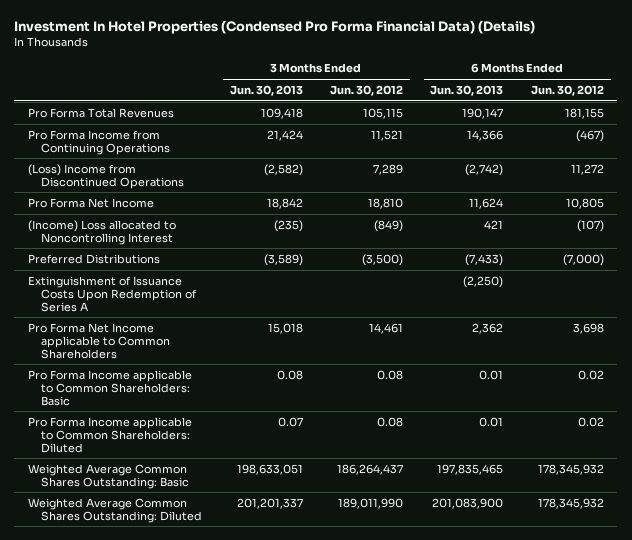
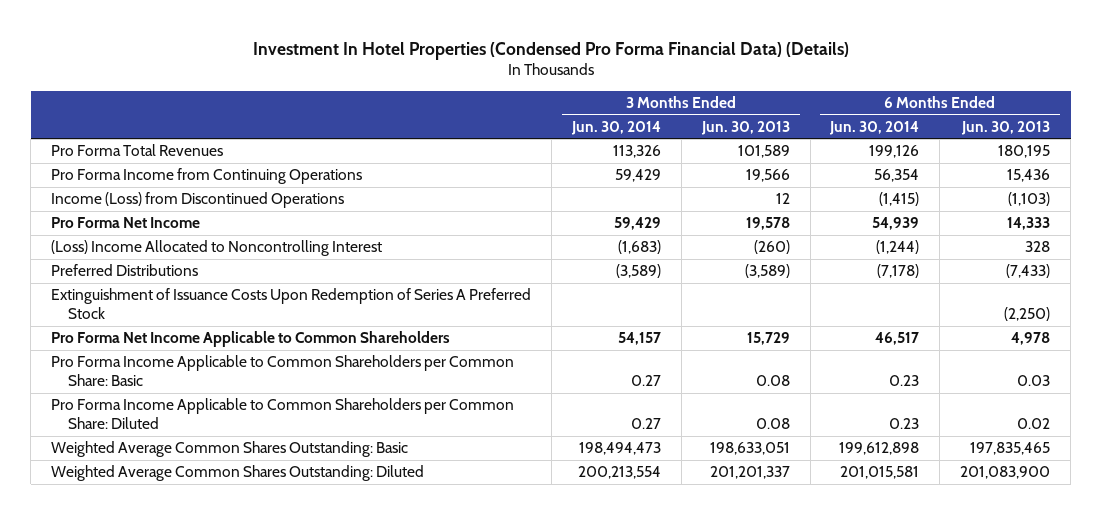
[330,85,404,97] Jun. 30, 2012 -> none
[530,85,604,97] Jun. 30, 2012 -> none
none -> [570,120,661,135] Jun. 30, 2014
none -> [829,120,920,135] Jun. 30, 2014
[260,107,303,119] 109,418 -> [737,145,790,159] 101,589
[462,107,504,119] 190,147 -> [998,145,1051,159] 180,195
[266,129,303,141] 21,424 -> [745,169,790,183] 19,566
[467,129,504,141] 14,366 -> [1007,169,1051,183] 15,436
[27,163,185,189] (Loss) Income from Discontinued Operations -> [51,192,345,209] Income (Loss) from Discontinued Operations
[263,163,303,176] (2,582) -> [775,193,790,205] 12
[465,163,504,176] (2,742) -> [1008,192,1051,207] (1,103)
[266,197,303,209] 18,842 -> [745,217,790,231] 19,578
[469,197,504,209] 11,624 -> [1007,217,1051,231] 14,333
[27,219,176,245] (Income) Loss allocated to Noncontrolling Interest -> [51,240,383,257] (Loss) Income Allocated to Noncontrolling Interest
[273,219,303,232] (235) -> [753,240,790,255] (260)
[484,219,504,229] 421 -> [1025,241,1051,253] 328
[27,275,198,312] Extinguishment of Issuance Costs Upon Redemption of Series A -> [51,288,532,320] Extinguishment of Issuance Costs Upon Redemption of Series A Preferred Stock
[27,322,171,359] Pro Forma Net Income applicable to Common Shareholders -> [51,331,451,348] Pro Forma Net Income Applicable to Common Shareholders
[267,322,303,334] 15,018 -> [746,332,790,346] 15,729
[472,322,504,334] 2,362 -> [1011,332,1051,346] 4,978
[27,369,192,406] Pro Forma Income applicable to Common Shareholders: Basic -> [51,355,515,387] Pro Forma Income Applicable to Common Shareholders per Common Share: Basic
[479,369,504,380] 0.01 -> [1017,375,1051,387] 0.03
[27,416,192,453] Pro Forma Income applicable to Common Shareholders: Diluted -> [51,398,515,430] Pro Forma Income Applicable to Common Shareholders per Common Share: Diluted
[277,416,303,427] 0.07 -> [755,418,790,430] 0.08
[479,416,504,427] 0.01 -> [1017,418,1051,430] 0.02

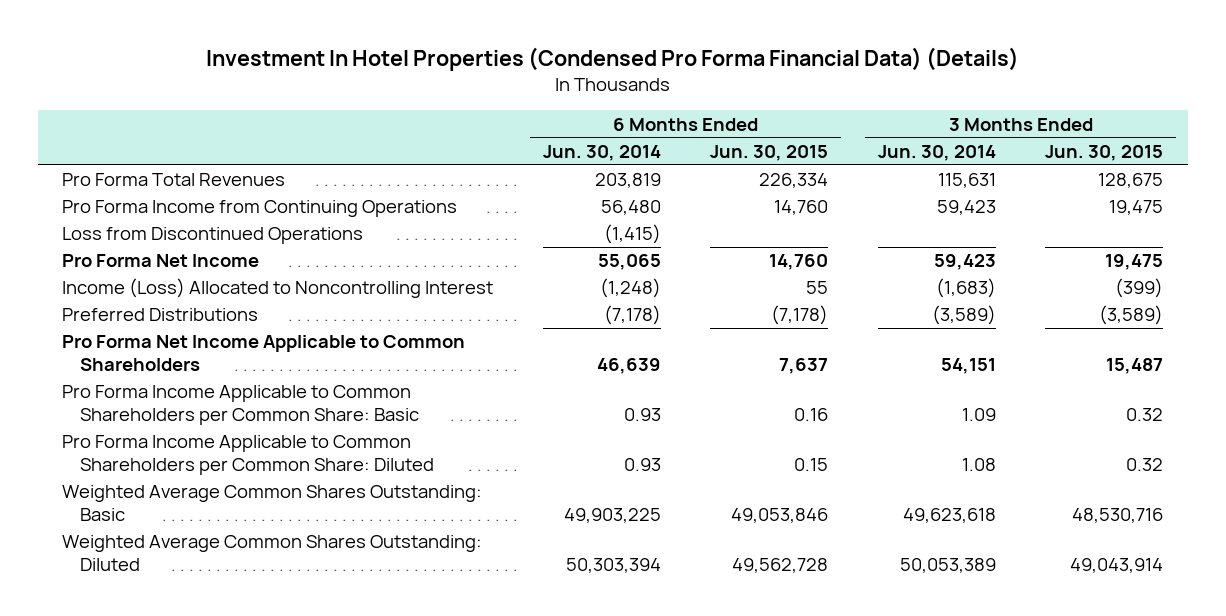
[700,120,790,135] Jun. 30, 2013 -> none
[961,120,1051,135] Jun. 30, 2013 -> none
none -> [710,144,829,161] Jun. 30, 2015
none -> [1045,144,1164,161] Jun. 30, 2015
[612,145,661,159] 113,326 -> [937,173,996,189] 115,631
[869,145,920,159] 199,126 -> [594,173,661,189] 203,819
[614,169,661,183] 59,429 -> [936,200,996,216] 59,423
[874,169,920,183] 56,354 -> [600,200,661,216] 56,480
[51,192,345,209] Income (Loss) from Discontinued Operations -> [62,227,364,245] Loss from Discontinued Operations
[613,217,661,231] 59,429 -> [933,254,996,271] 59,423
[872,217,920,231] 54,939 -> [597,254,661,271] 55,065
[51,240,383,257] (Loss) Income Allocated to Noncontrolling Interest -> [62,278,494,299] Income (Loss) Allocated to Noncontrolling Interest
[876,240,920,255] (1,244) -> [599,278,661,299] (1,248)
[51,288,532,320] Extinguishment of Issuance Costs Upon Redemption of Series A Preferred Stock -> none
[617,332,661,346] 54,157 -> [940,358,996,375] 54,151
[875,332,920,346] 46,517 -> [596,358,661,375] 46,639
[630,375,661,387] 0.27 -> [961,408,996,422] 1.09
[889,375,920,387] 0.23 -> [623,408,661,422] 0.93
[630,418,661,430] 0.27 -> [961,458,996,472] 1.08
[889,418,920,430] 0.23 -> [623,458,661,472] 0.93
[578,442,661,456] 198,494,473 -> [902,508,996,524] 49,623,618
[839,442,920,456] 199,612,898 -> [563,508,661,524] 49,903,225
[577,466,661,480] 200,213,554 -> [899,558,996,574] 50,053,389
[840,466,920,480] 201,015,581 -> [565,558,661,574] 50,303,394

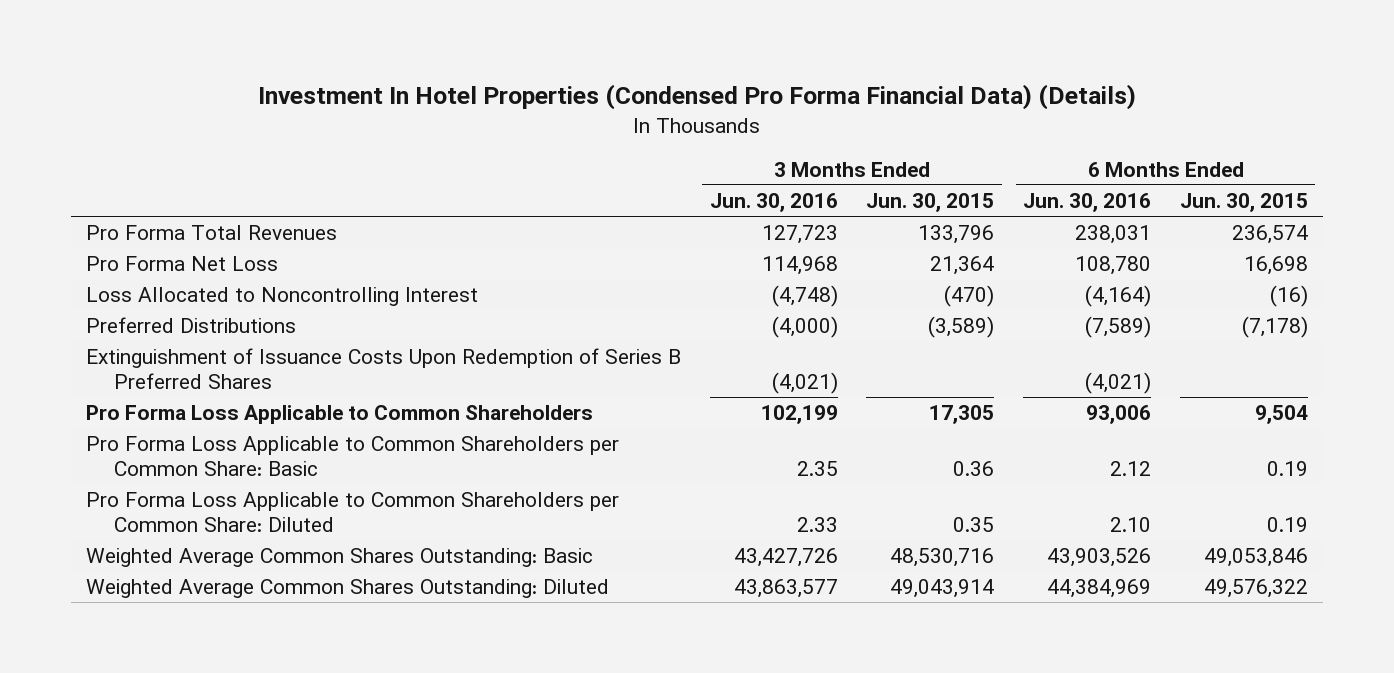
[542,144,661,161] Jun. 30, 2014 -> none
[877,144,996,161] Jun. 30, 2014 -> none
none -> [709,193,838,213] Jun. 30, 2016
none -> [1023,193,1152,213] Jun. 30, 2016
[62,200,458,218] Pro Forma Income from Continuing Operations -> none
[62,227,364,245] Loss from Discontinued Operations -> none
[759,173,829,189] 226,334 -> [1232,225,1309,245] 236,574
[1098,173,1164,189] 128,675 -> [918,225,995,245] 133,796
[62,254,260,268] Pro Forma Net Income -> [85,256,278,272] Pro Forma Net Loss
[769,254,829,271] 14,760 -> [1244,256,1309,276] 16,698
[1105,254,1164,271] 19,475 -> [930,256,995,276] 21,364
[62,278,494,299] Income (Loss) Allocated to Noncontrolling Interest -> [85,287,478,307] Loss Allocated to Noncontrolling Interest
[806,281,829,295] 55 -> [1270,285,1309,308] (16)
[1115,278,1164,299] (399) -> [944,285,995,308] (470)
none -> [85,348,681,390] Extinguishment of Issuance Costs Upon Redemption of Series B Preferred Shares
[62,335,466,372] Pro Forma Net Income Applicable to Common Shareholders -> [85,405,593,425] Pro Forma Loss Applicable to Common Shareholders
[779,358,829,375] 7,637 -> [1255,405,1309,425] 9,504
[1106,358,1164,375] 15,487 -> [929,405,995,425] 17,305
[62,385,420,426] Pro Forma Income Applicable to Common Shareholders per Common Share: Basic -> [85,436,619,477] Pro Forma Loss Applicable to Common Shareholders per Common Share: Basic
[794,408,829,422] 0.16 -> [1267,461,1309,477] 0.19
[1126,408,1164,422] 0.32 -> [953,461,995,477] 0.36
[62,435,435,476] Pro Forma Income Applicable to Common Shareholders per Common Share: Diluted -> [85,492,619,533] Pro Forma Loss Applicable to Common Shareholders per Common Share: Diluted
[794,458,829,472] 0.15 -> [1267,517,1309,533] 0.19
[1126,458,1164,472] 0.32 -> [953,517,995,533] 0.35
[732,558,829,574] 49,562,728 -> [1204,579,1309,599] 49,576,322

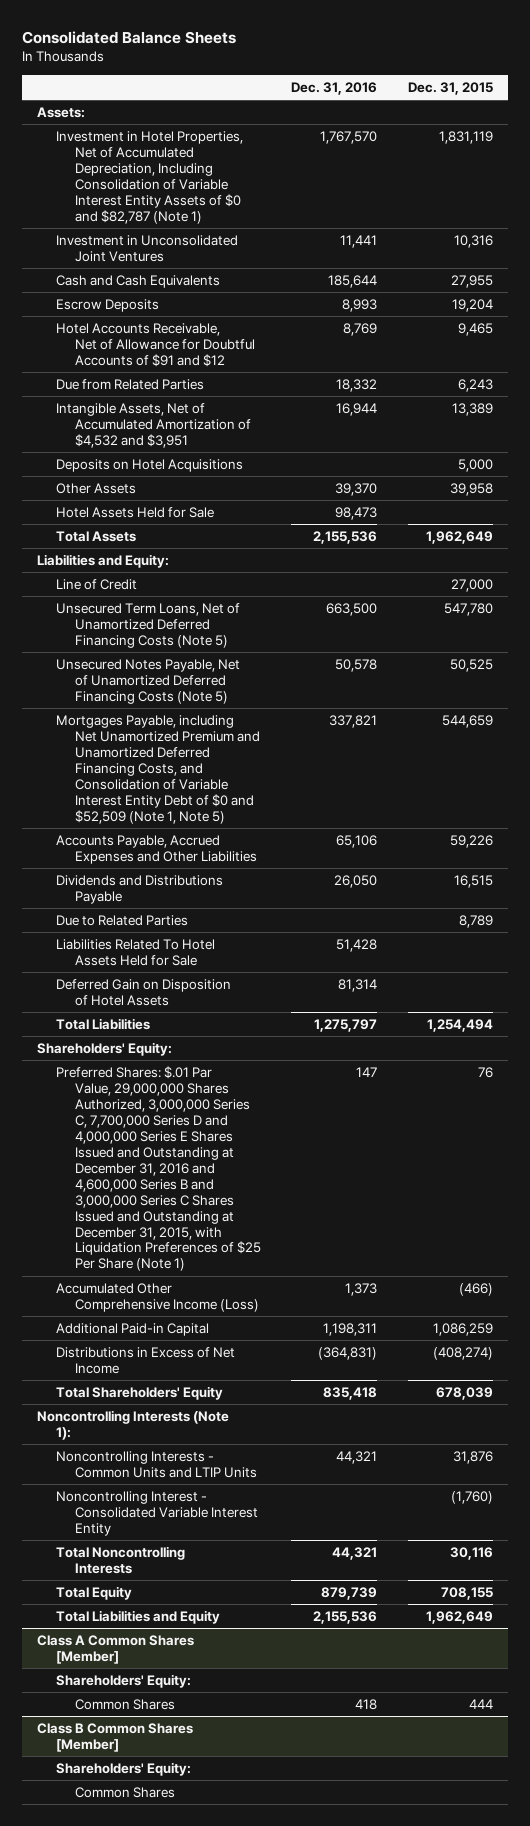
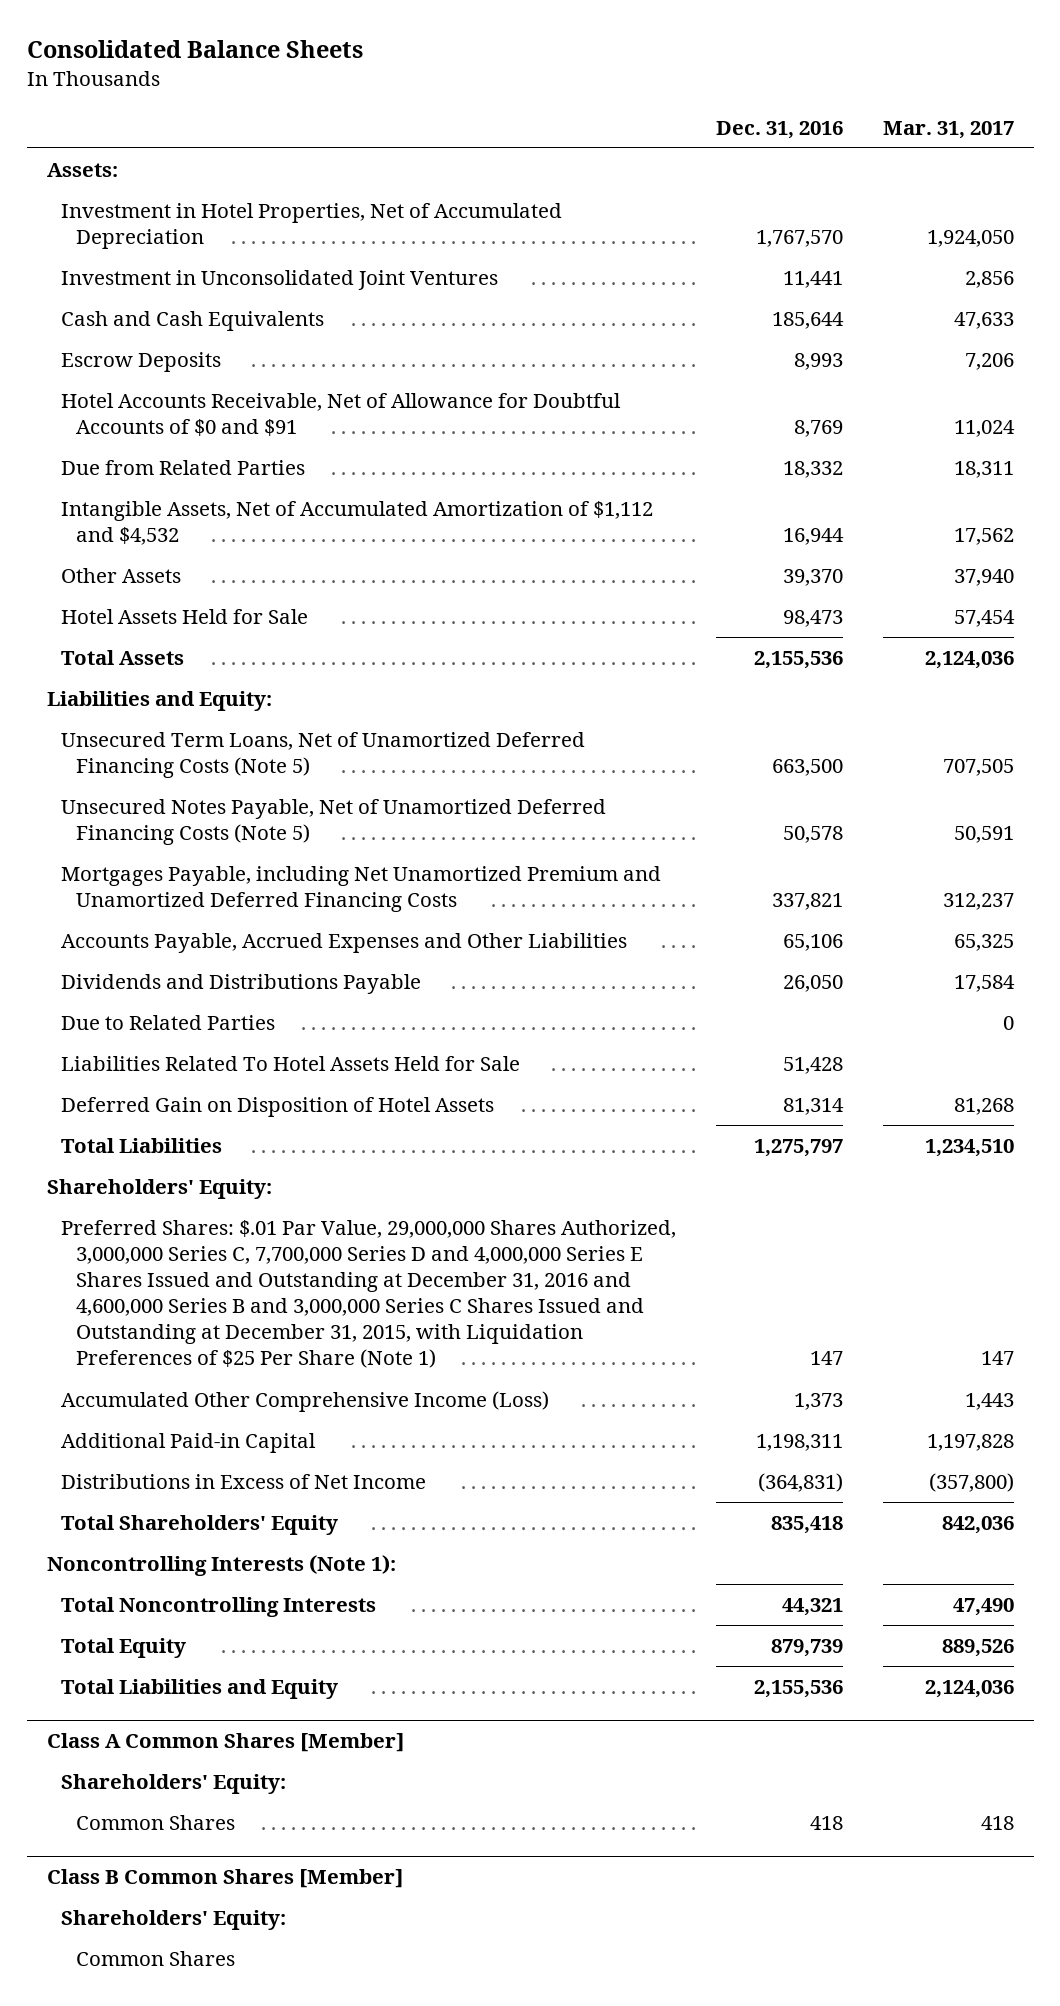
[408,81,494,95] Dec. 31, 2015 -> none
none -> [882,120,1014,139] Mar. 31, 2017
[56,131,244,224] Investment in Hotel Properties, Net of Accumulated Depreciation, Including Consolidation of Variable Interest Entity Assets of $0 and $82,787 (Note 1) -> [61,202,563,250] Investment in Hotel Properties, Net of Accumulated Depreciation
[56,323,255,367] Hotel Accounts Receivable, Net of Allowance for Doubtful Accounts of $91 and $12 -> [61,392,622,437] Hotel Accounts Receivable, Net of Allowance for Doubtful Accounts of $0 and $91
[56,459,244,473] Deposits on Hotel Acquisitions -> none
[56,403,251,448] Intangible Assets, Net of Accumulated Amortization of $4,532 and $3,951 -> [61,500,654,546] Intangible Assets, Net of Accumulated Amortization of $1,112 and $4,532
[56,579,138,591] Line of Credit -> none
[56,715,260,824] Mortgages Payable, including Net Unamortized Premium and Unamortized Deferred Financing Costs, and Consolidation of Variable Interest Entity Debt of $0 and $52,509 (Note 1, Note 5) -> [61,865,662,913] Mortgages Payable, including Net Unamortized Premium and Unamortized Deferred Financing Costs
[56,1451,257,1478] Noncontrolling Interests - Common Units and LTIP Units -> none
[56,1491,258,1536] Noncontrolling Interest - Consolidated Variable Interest Entity -> none

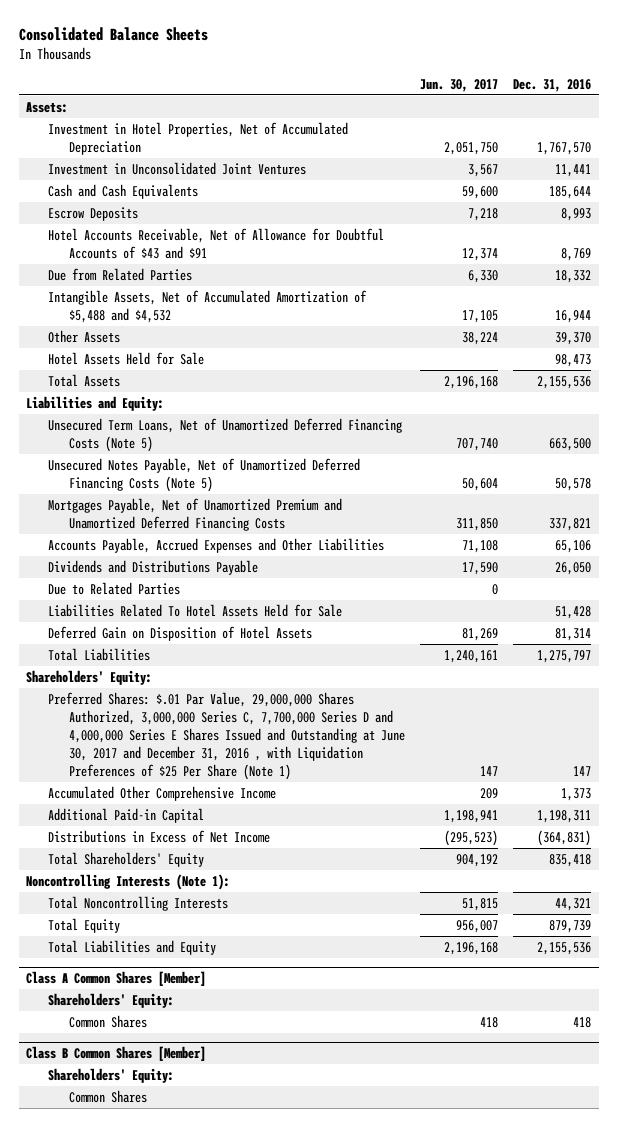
[882,120,1014,139] Mar. 31, 2017 -> none
none -> [420,78,499,92] Jun. 30, 2017
[61,392,622,437] Hotel Accounts Receivable, Net of Allowance for Doubtful Accounts of $0 and $91 -> [47,227,384,259] Hotel Accounts Receivable, Net of Allowance for Doubtful Accounts of $43 and $91
[61,500,654,546] Intangible Assets, Net of Accumulated Amortization of $1,112 and $4,532 -> [47,289,367,323] Intangible Assets, Net of Accumulated Amortization of $5,488 and $4,532
[61,865,662,913] Mortgages Payable, including Net Unamortized Premium and Unamortized Deferred Financing Costs -> [47,497,342,531] Mortgages Payable, Net of Unamortized Premium and Unamortized Deferred Financing Costs
[61,1219,677,1369] Preferred Shares: $.01 Par Value, 29,000,000 Shares Authorized, 3,000,000 Series C, 7,700,000 Series D and 4,000,000 Series E Shares Issued and Outstanding at December 31, 2016 and 4,600,000 Series B and 3,000,000 Series C Shares Issued and Outstanding at December 31, 2015, with Liquidation Preferences of $25 Per Share (Note 1) -> [47,691,405,780] Preferred Shares: $.01 Par Value, 29,000,000 Shares Authorized, 3,000,000 Series C, 7,700,000 Series D and 4,000,000 Series E Shares Issued and Outstanding at June 30, 2017 and December 31, 2016 , with Liquidation Preferences of $25 Per Share (Note 1)
[61,1390,550,1412] Accumulated Other Comprehensive Income (Loss) -> [47,785,276,801] Accumulated Other Comprehensive Income

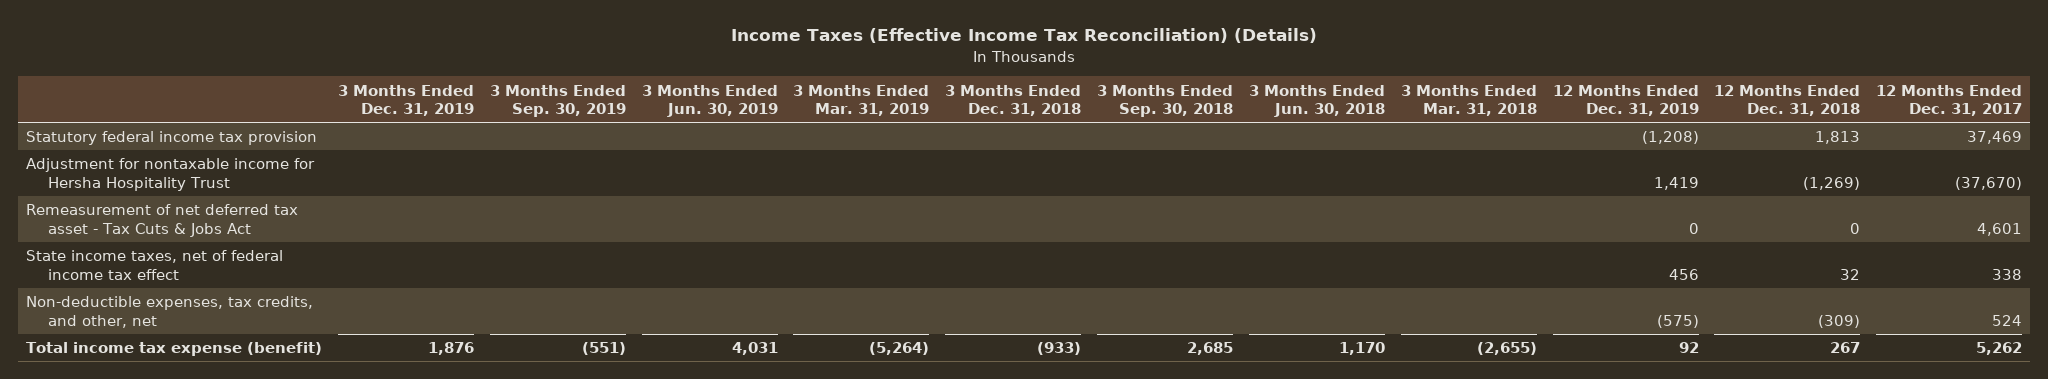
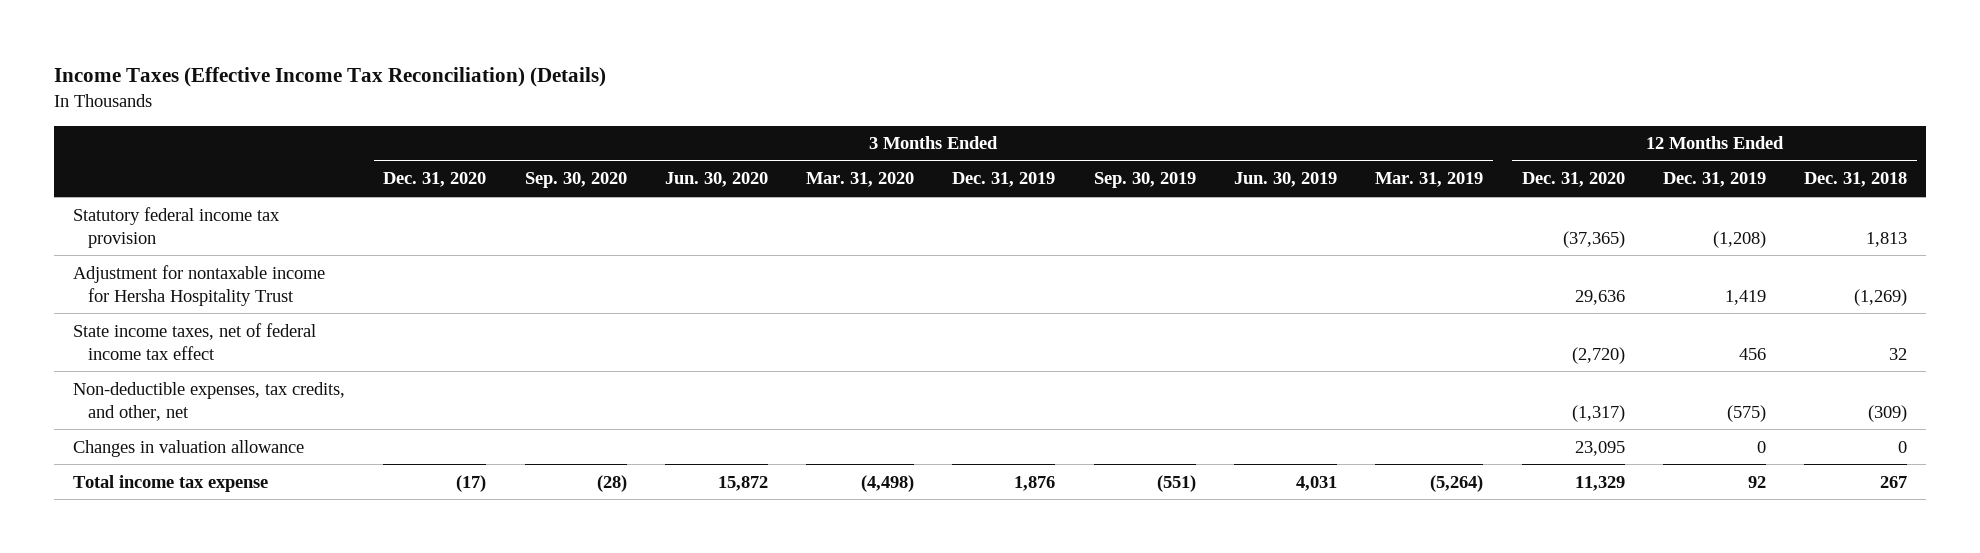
[945,84,1082,116] 3 Months Ended Dec. 31, 2018 -> none
[1097,84,1234,117] 3 Months Ended Sep. 30, 2018 -> none
[1248,84,1385,117] 3 Months Ended Jun. 30, 2018 -> none
[1400,84,1537,116] 3 Months Ended Mar. 31, 2018 -> none
[1876,84,2023,116] 12 Months Ended Dec. 31, 2017 -> none
none -> [383,172,487,188] Dec. 31, 2020
none -> [524,172,627,189] Sep. 30, 2020
none -> [664,172,768,188] Jun. 30, 2020
none -> [806,172,915,188] Mar. 31, 2020
none -> [1521,172,1625,188] Dec. 31, 2020
[26,204,299,237] Remeasurement of net deferred tax asset - Tax Cuts & Jobs Act -> none
none -> [72,439,304,457] Changes in valuation allowance
[26,342,323,357] Total income tax expense (benefit) -> [72,474,268,492] Total income tax expense

